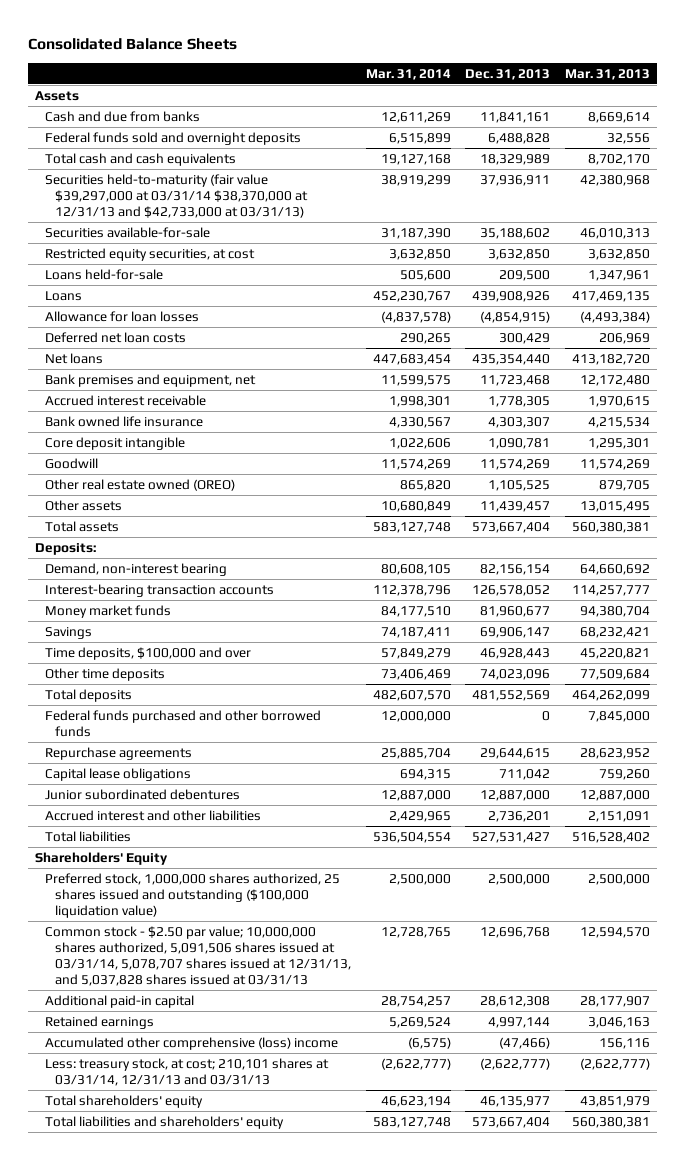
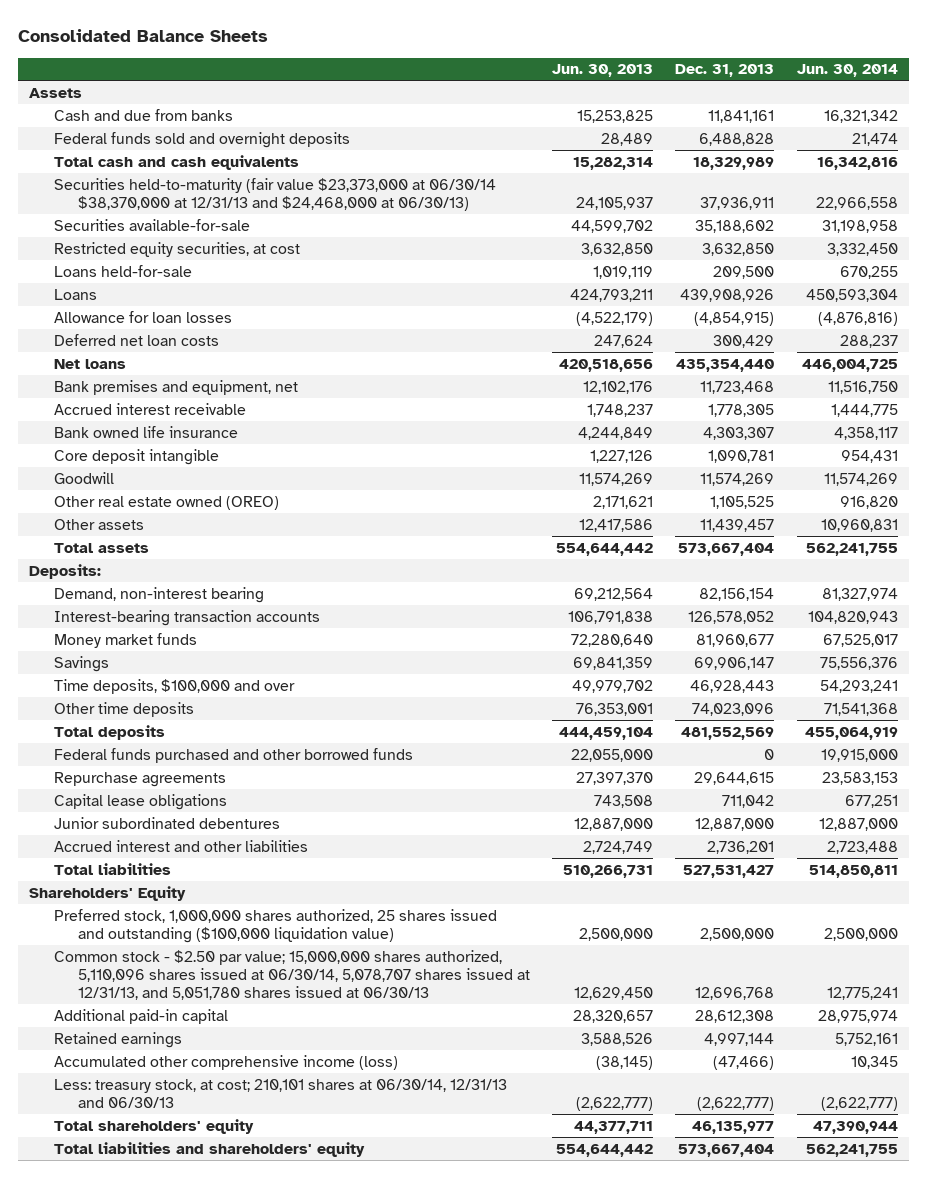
[365,68,451,80] Mar. 31, 2014 -> none
[564,68,650,80] Mar. 31, 2013 -> none
none -> [552,64,654,78] Jun. 30, 2013
none -> [796,64,898,78] Jun. 30, 2014
[45,173,309,219] Securities held-to-maturity (fair value $39,297,000 at 03/31/14 $38,370,000 at 12/31/13 and $42,733,000 at 03/31/13) -> [53,177,496,211] Securities held-to-maturity (fair value $23,373,000 at 06/30/14 $38,370,000 at 12/31/13 and $24,468,000 at 06/30/13)
[45,925,352,987] Common stock - $2.50 par value; 10,000,000 shares authorized, 5,091,506 shares issued at 03/31/14, 5,078,707 shares issued at 12/31/13, and 5,037,828 shares issued at 03/31/13 -> [53,949,530,1001] Common stock - $2.50 par value; 15,000,000 shares authorized, 5,110,096 shares issued at 06/30/14, 5,078,707 shares issued at 12/31/13, and 5,051,780 shares issued at 06/30/13
[45,1036,339,1050] Accumulated other comprehensive (loss) income -> [53,1054,398,1070] Accumulated other comprehensive income (loss)
[45,1057,330,1086] Less: treasury stock, at cost; 210,101 shares at 03/31/14, 12/31/13 and 03/31/13 -> [53,1078,507,1108] Less: treasury stock, at cost; 210,101 shares at 06/30/14, 12/31/13 and 06/30/13

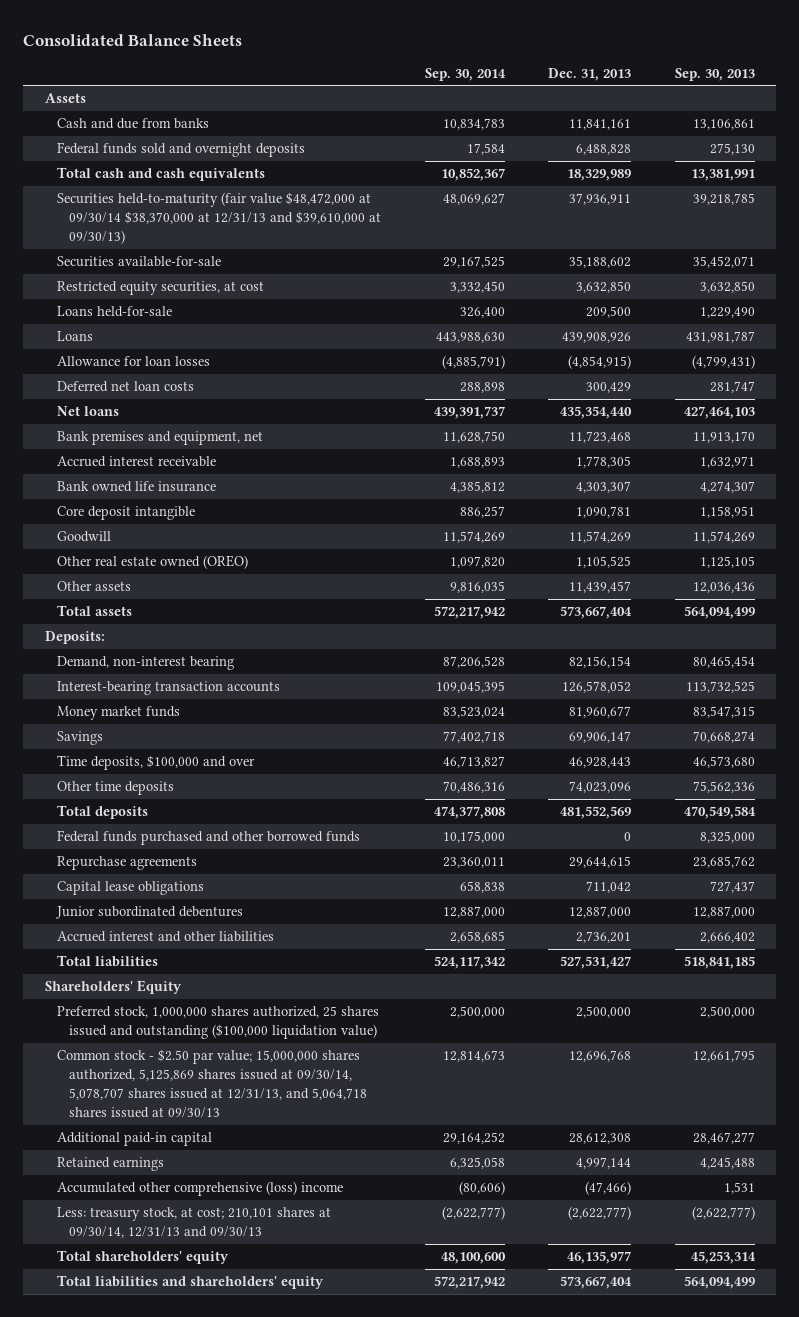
[552,64,654,78] Jun. 30, 2013 -> none
[796,64,898,78] Jun. 30, 2014 -> none
none -> [424,67,506,81] Sep. 30, 2014
none -> [674,67,755,81] Sep. 30, 2013
[53,177,496,211] Securities held-to-maturity (fair value $23,373,000 at 06/30/14 $38,370,000 at 12/31/13 and $24,468,000 at 06/30/13) -> [56,192,382,244] Securities held-to-maturity (fair value $48,472,000 at 09/30/14 $38,370,000 at 12/31/13 and $39,610,000 at 09/30/13)
[53,949,530,1001] Common stock - $2.50 par value; 15,000,000 shares authorized, 5,110,096 shares issued at 06/30/14, 5,078,707 shares issued at 12/31/13, and 5,051,780 shares issued at 06/30/13 -> [56,1049,368,1118] Common stock - $2.50 par value; 15,000,000 shares authorized, 5,125,869 shares issued at 09/30/14, 5,078,707 shares issued at 12/31/13, and 5,064,718 shares issued at 09/30/13
[53,1054,398,1070] Accumulated other comprehensive income (loss) -> [56,1181,343,1197] Accumulated other comprehensive (loss) income
[53,1078,507,1108] Less: treasury stock, at cost; 210,101 shares at 06/30/14, 12/31/13 and 06/30/13 -> [56,1207,331,1239] Less: treasury stock, at cost; 210,101 shares at 09/30/14, 12/31/13 and 09/30/13

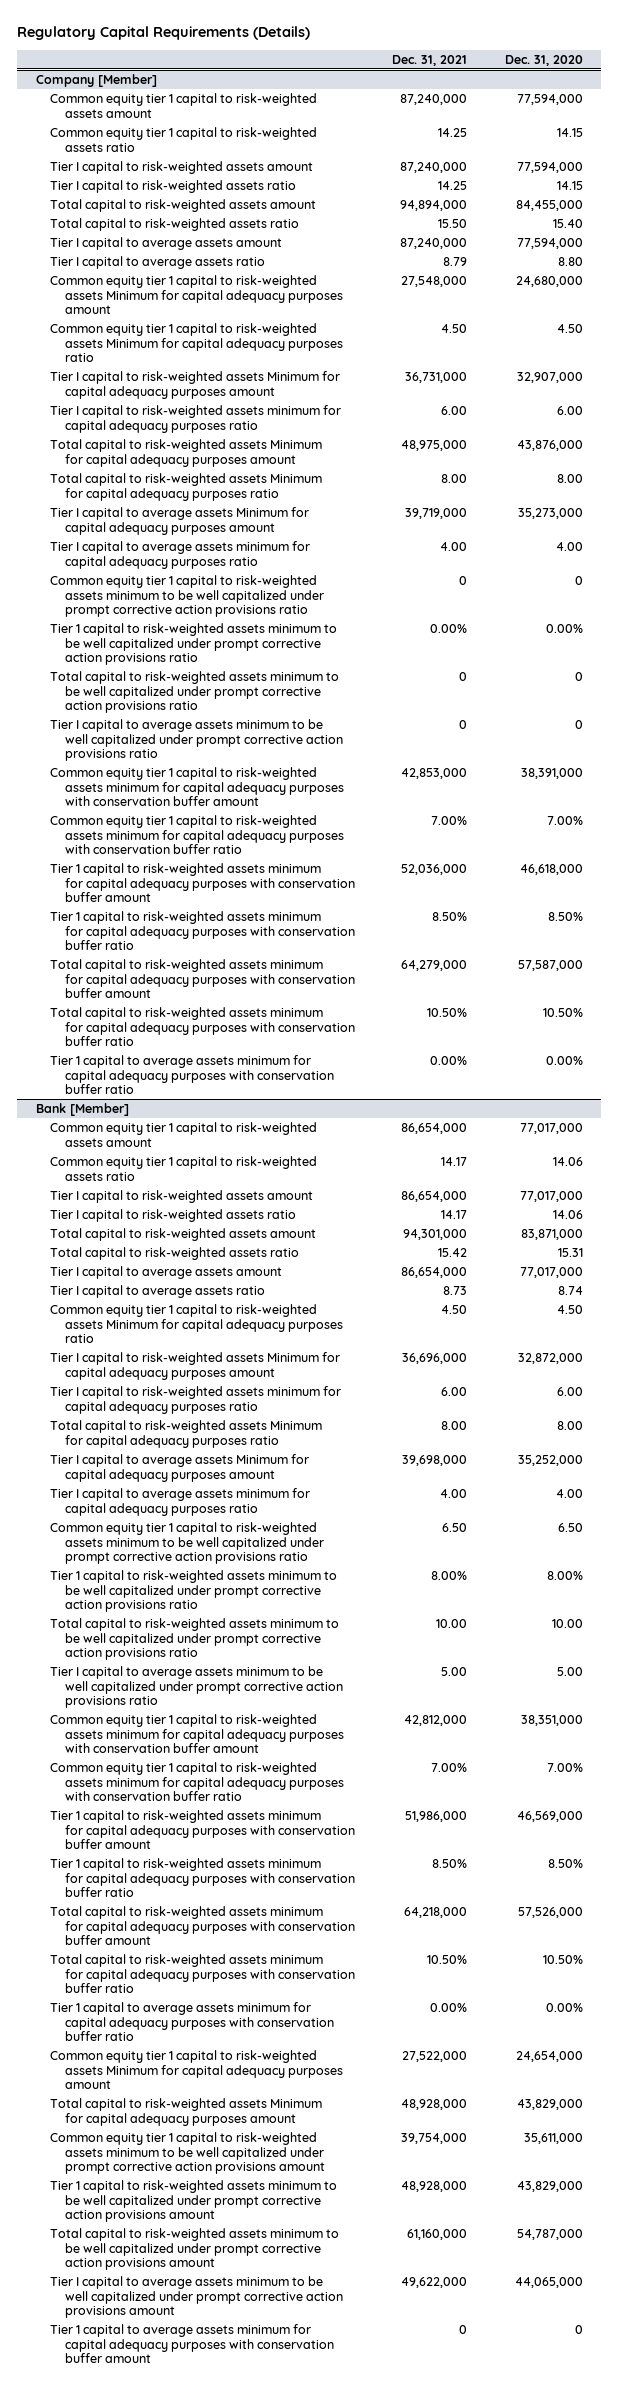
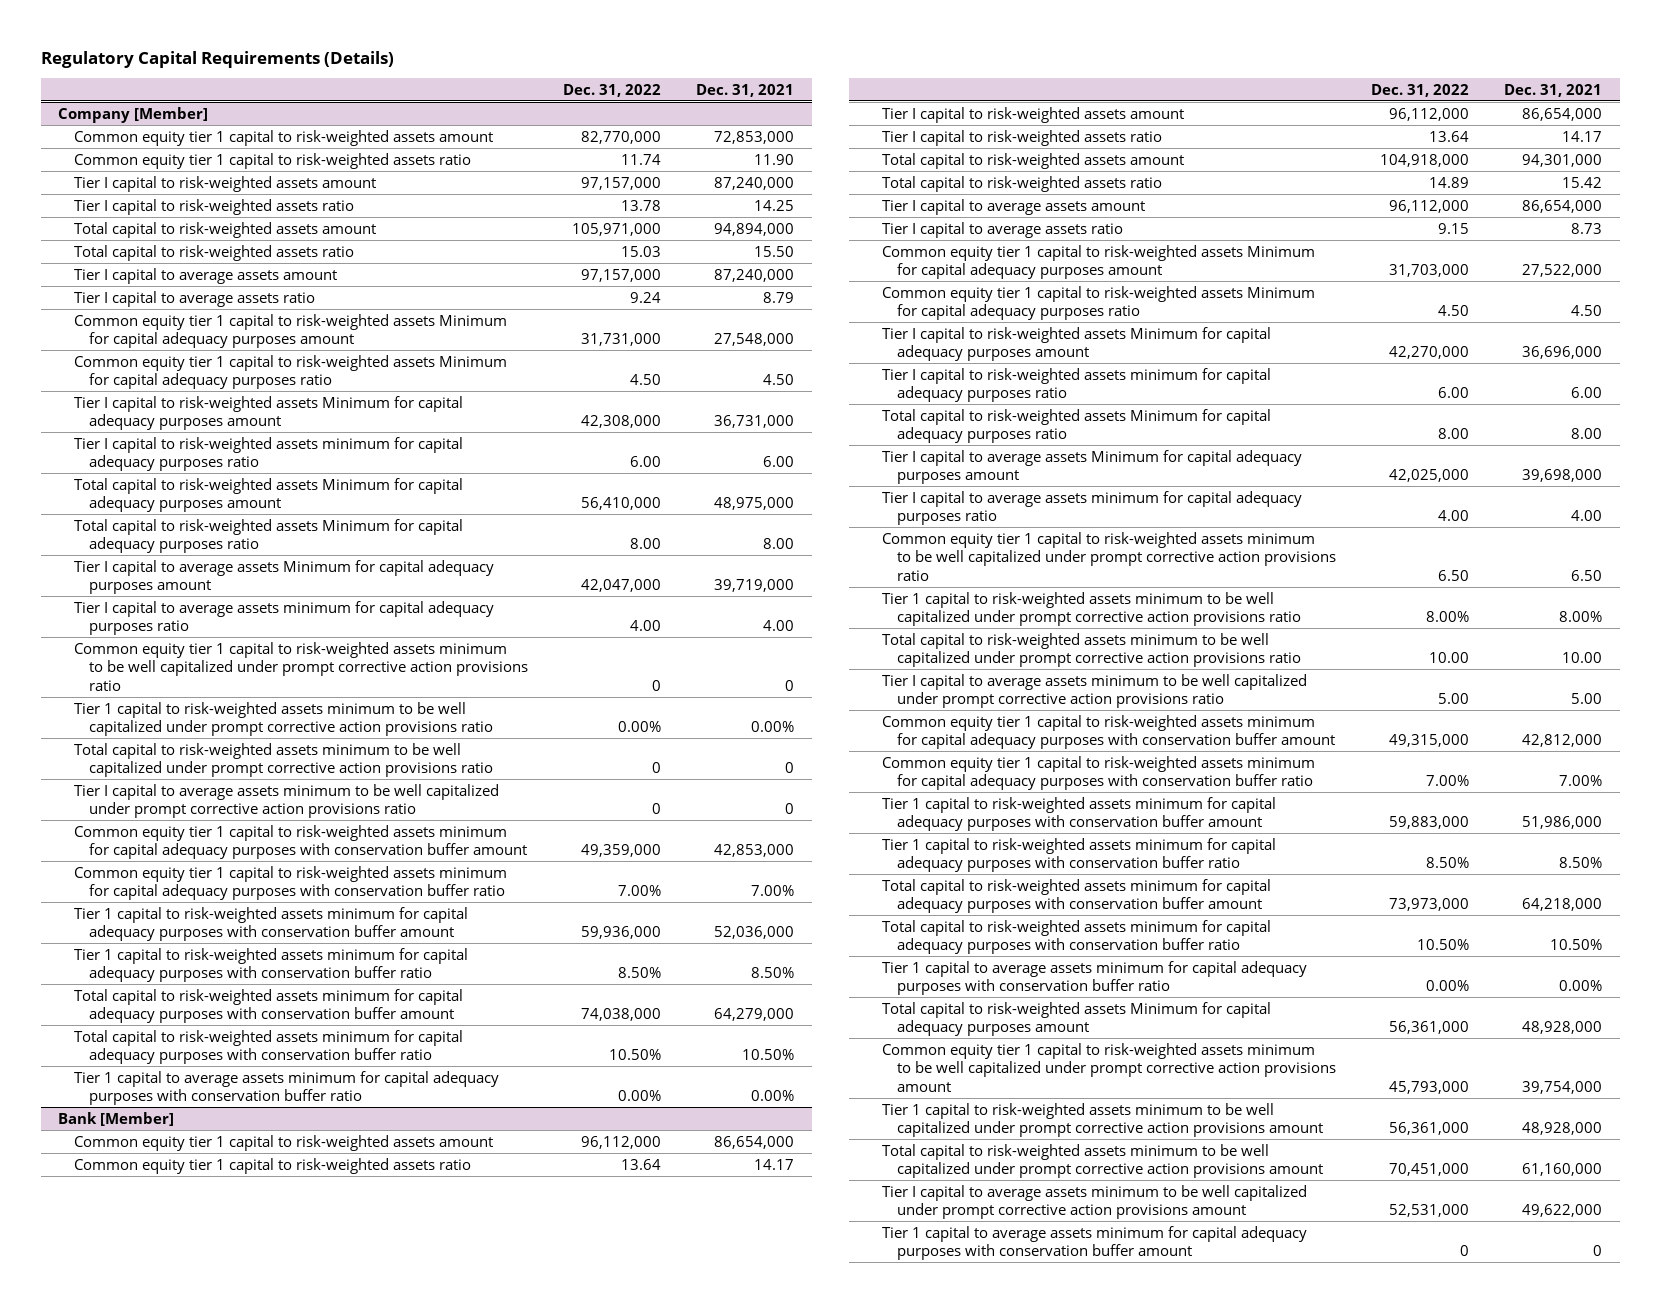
[504,54,583,66] Dec. 31, 2020 -> none
none -> [563,83,662,97] Dec. 31, 2022
[400,94,468,106] 87,240,000 -> [714,130,795,144] 72,853,000
[438,128,468,138] 14.25 -> [754,153,795,165] 11.90
[50,2050,343,2090] Common equity tier 1 capital to risk-weighted assets Minimum for capital adequacy purposes amount -> [881,244,1315,280] Common equity tier 1 capital to risk-weighted assets Minimum for capital adequacy purposes amount

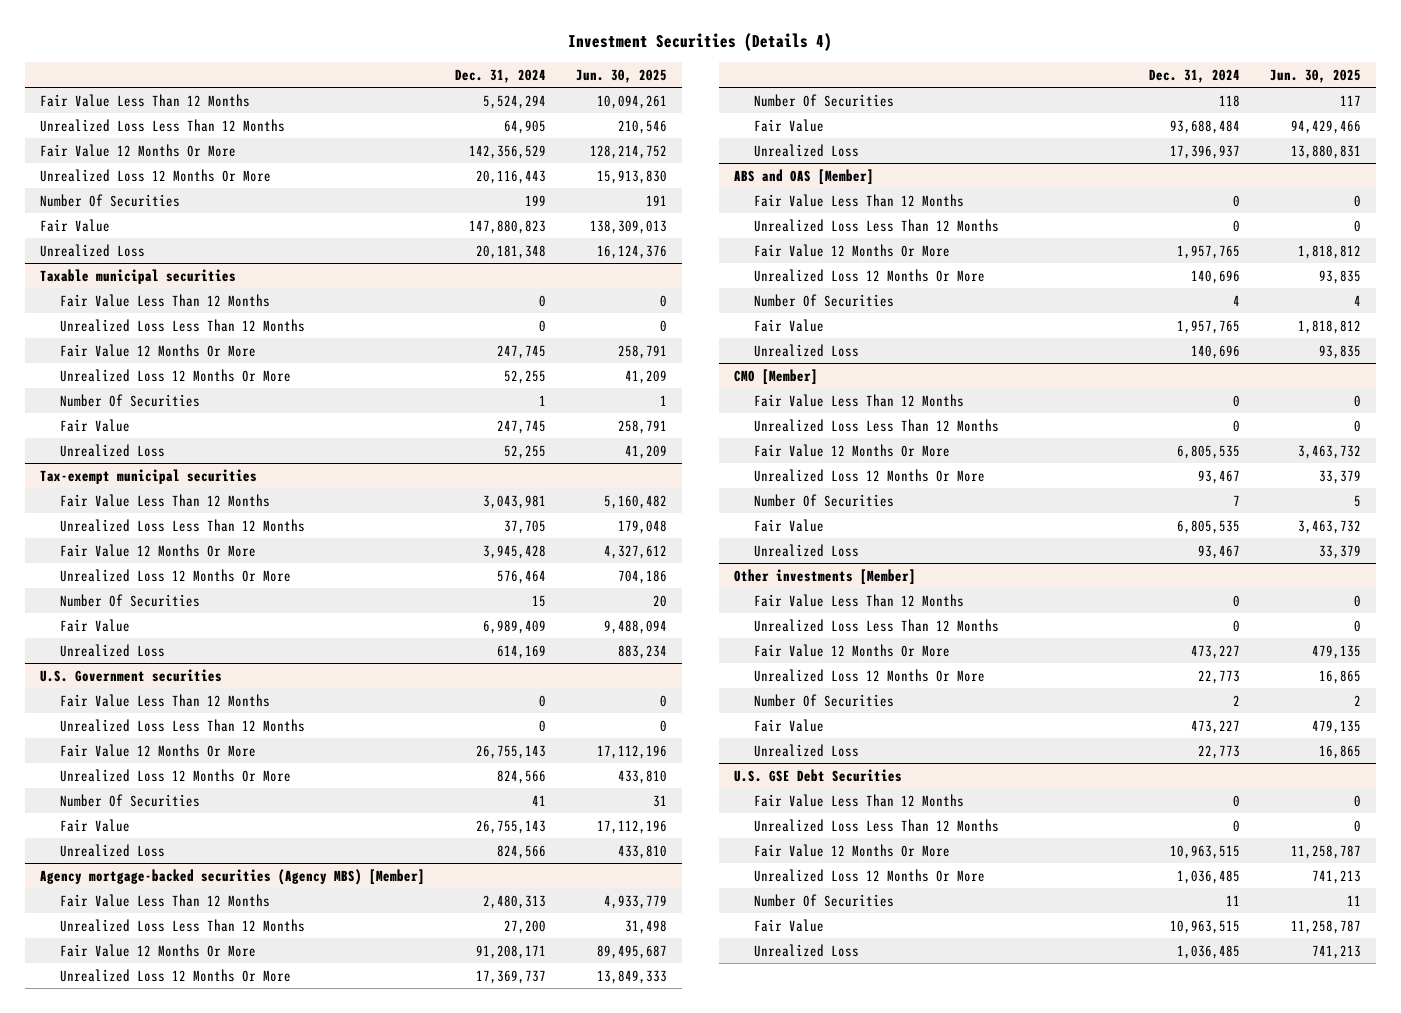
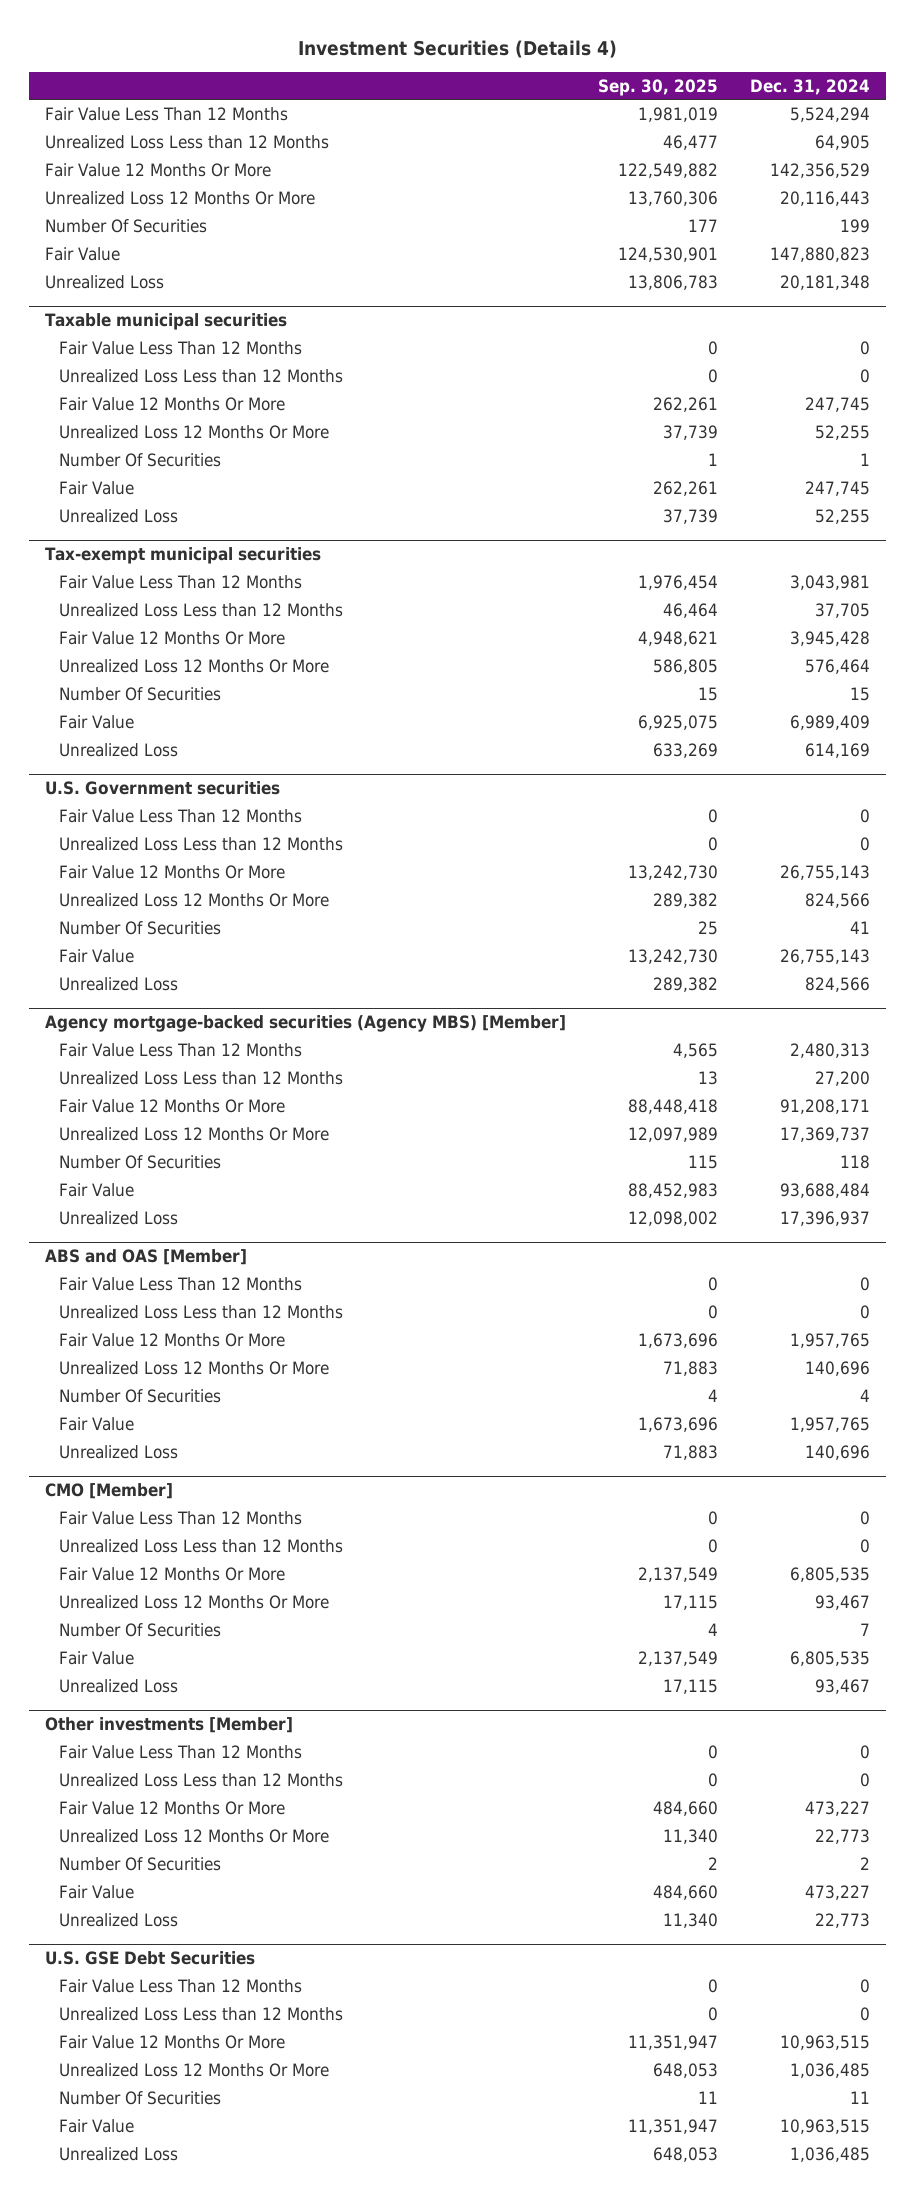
[575,68,667,83] Jun. 30, 2025 -> none
none -> [598,78,719,96] Sep. 30, 2025
[39,118,285,132] Unrealized Loss Less Than 12 Months -> [45,134,330,149] Unrealized Loss Less than 12 Months
[60,318,306,332] Unrealized Loss Less Than 12 Months -> [58,368,343,383] Unrealized Loss Less than 12 Months
[60,518,306,532] Unrealized Loss Less Than 12 Months -> [58,602,343,617] Unrealized Loss Less than 12 Months
[60,718,306,732] Unrealized Loss Less Than 12 Months -> [58,836,343,851] Unrealized Loss Less than 12 Months
[60,918,306,932] Unrealized Loss Less Than 12 Months -> [58,1070,343,1085] Unrealized Loss Less than 12 Months
[754,218,1000,232] Unrealized Loss Less Than 12 Months -> [58,1304,343,1319] Unrealized Loss Less than 12 Months
[754,418,1000,432] Unrealized Loss Less Than 12 Months -> [58,1538,343,1553] Unrealized Loss Less than 12 Months
[754,618,1000,632] Unrealized Loss Less Than 12 Months -> [58,1772,343,1787] Unrealized Loss Less than 12 Months
[754,818,1000,832] Unrealized Loss Less Than 12 Months -> [58,2006,343,2021] Unrealized Loss Less than 12 Months

